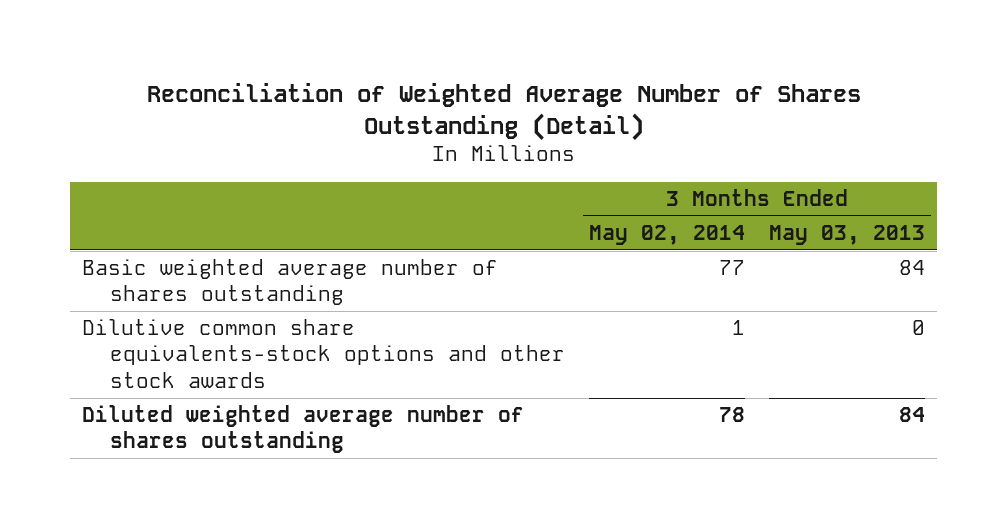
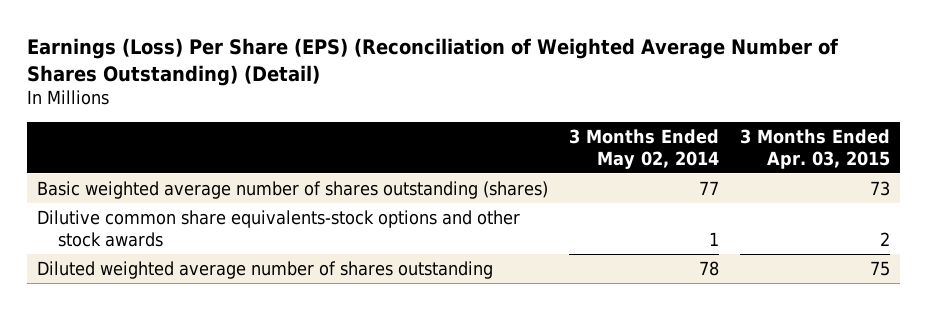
[146,83,861,141] Reconciliation of Weighted Average Number of Shares Outstanding (Detail) -> [26,37,838,86] Earnings (Loss) Per Share (EPS) (Reconciliation of Weighted Average Number of Shares Outstanding) (Detail)
[769,224,926,245] May 03, 2013 -> none
none -> [739,128,890,169] 3 Months Ended Apr. 03, 2015
[82,259,499,306] Basic weighted average number of shares outstanding -> [36,180,548,199] Basic weighted average number of shares outstanding (shares)

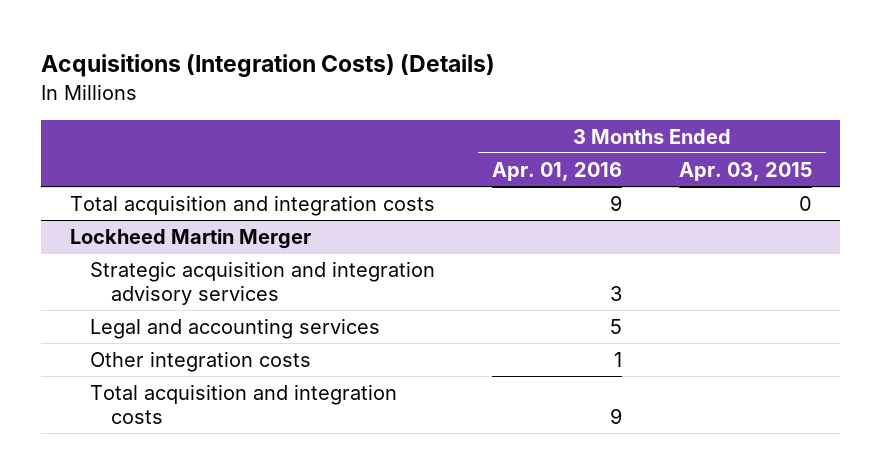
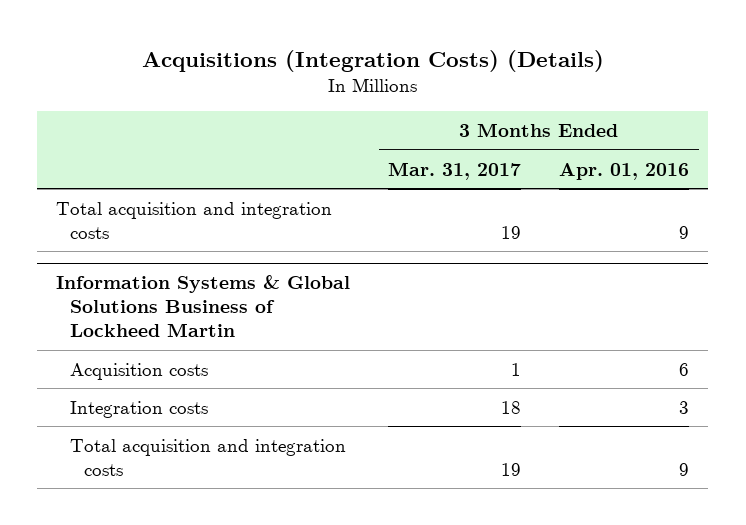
[678,161,812,181] Apr. 03, 2015 -> none
none -> [388,161,522,180] Mar. 31, 2017
[69,228,311,249] Lockheed Martin Merger -> none
[90,260,436,305] Strategic acquisition and integration advisory services -> none
[90,317,381,339] Legal and accounting services -> none
none -> [56,274,351,337] Information Systems & Global Solutions Business of Lockheed Martin
none -> [70,362,209,380] Acquisition costs
[90,350,312,372] Other integration costs -> [70,400,209,418] Integration costs
[614,351,623,367] 1 -> [679,400,690,414] 3

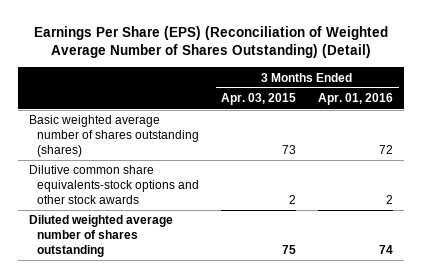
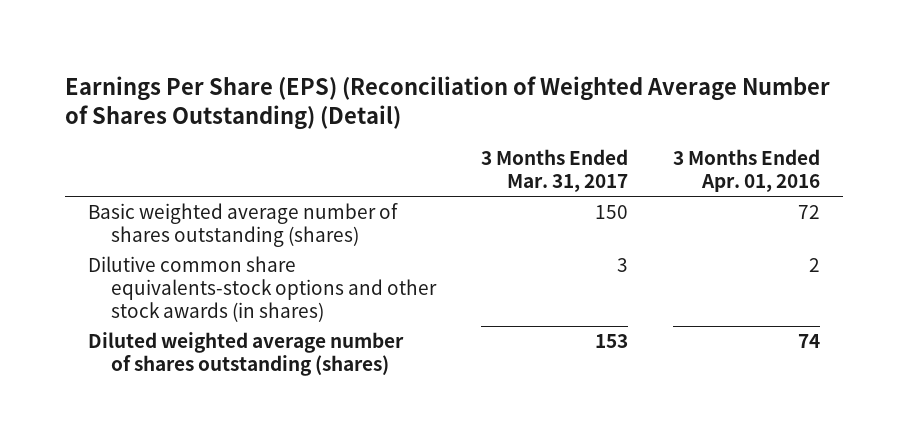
[221,93,297,106] Apr. 03, 2015 -> none
none -> [481,148,629,193] 3 Months Ended Mar. 31, 2017
[29,165,200,204] Dilutive common share equivalents-stock options and other stock awards -> [87,255,438,323] Dilutive common share equivalents-stock options and other stock awards (in shares)
[29,215,174,257] Diluted weighted average number of shares outstanding -> [87,331,404,377] Diluted weighted average number of shares outstanding (shares)

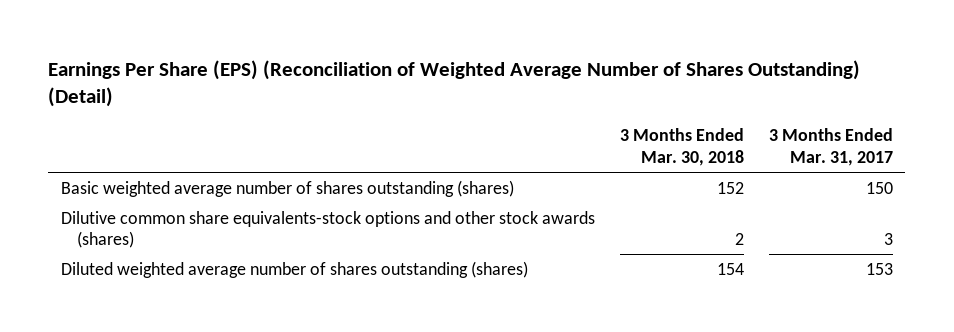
[673,148,821,193] 3 Months Ended Apr. 01, 2016 -> none
none -> [619,128,744,166] 3 Months Ended Mar. 30, 2018
[87,255,438,323] Dilutive common share equivalents-stock options and other stock awards (in shares) -> [60,210,595,249] Dilutive common share equivalents-stock options and other stock awards (shares)

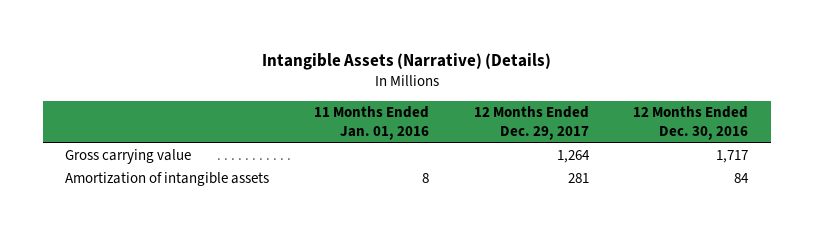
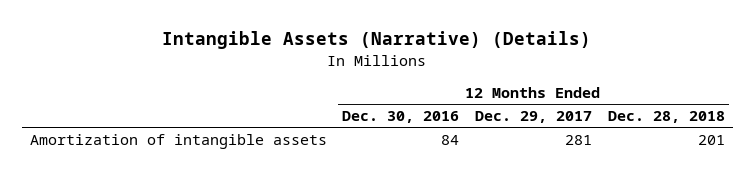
[313,106,429,141] 11 Months Ended Jan. 01, 2016 -> none
none -> [607,111,725,124] Dec. 28, 2018
[64,149,191,165] Gross carrying value -> none

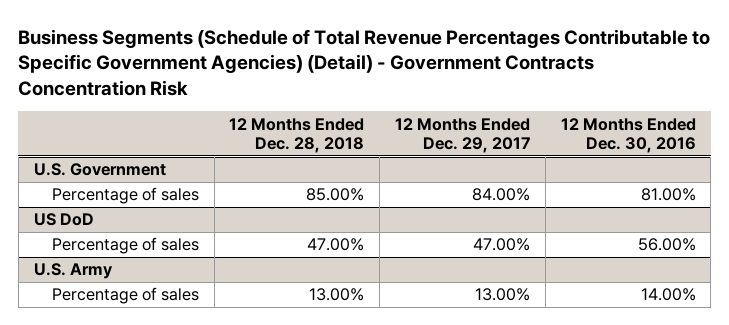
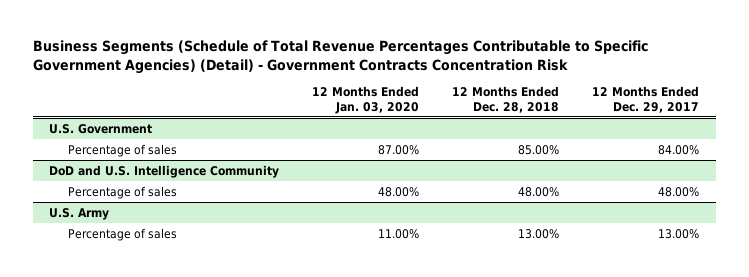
[560,117,696,154] 12 Months Ended Dec. 30, 2016 -> none
none -> [312,86,420,114] 12 Months Ended Jan. 03, 2020
[33,213,94,227] US DoD -> [49,164,280,178] DoD and U.S. Intelligence Community
[307,238,365,252] 47.00% -> [518,186,560,197] 48.00%
[473,238,531,252] 47.00% -> [658,186,700,197] 48.00%

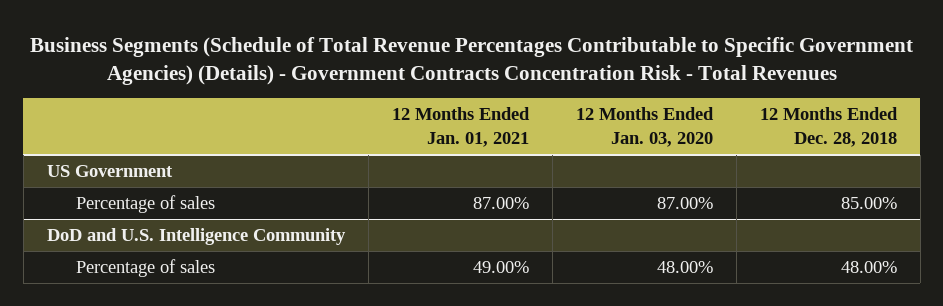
[32,40,648,74] Business Segments (Schedule of Total Revenue Percentages Contributable to Specific Government Agencies) (Detail) - Government Contracts Concentration Risk -> [29,36,913,86] Business Segments (Schedule of Total Revenue Percentages Contributable to Specific Government Agencies) (Details) - Government Contracts Concentration Risk - Total Revenues
[592,86,700,113] 12 Months Ended Dec. 29, 2017 -> none
none -> [391,107,530,147] 12 Months Ended Jan. 01, 2021
[49,123,153,134] U.S. Government -> [46,164,173,177] US Government
[49,207,110,220] U.S. Army -> none
[67,227,177,241] Percentage of sales -> none

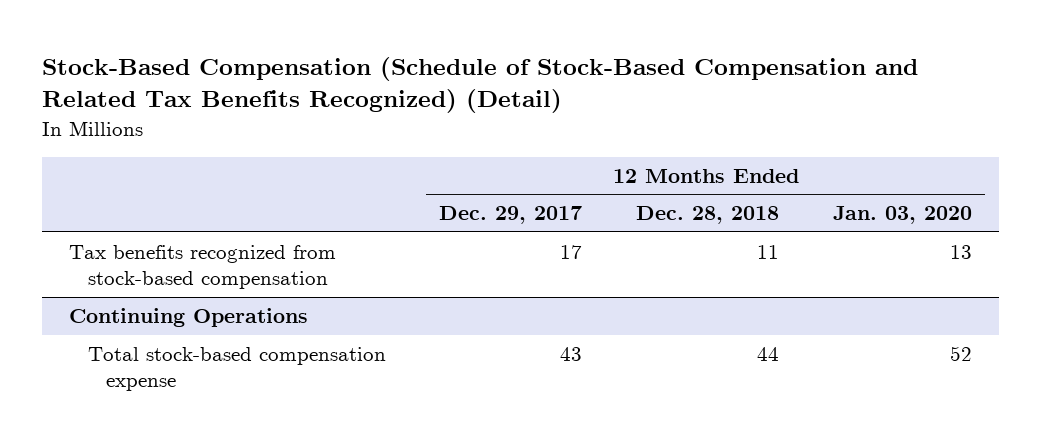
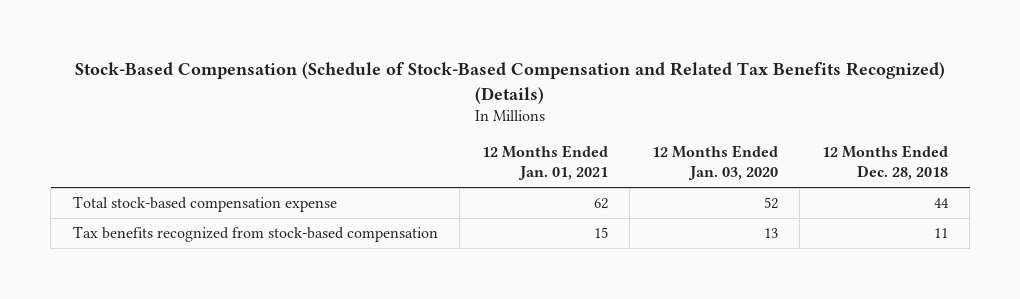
[42,56,919,114] Stock-Based Compensation (Schedule of Stock-Based Compensation and Related Tax Benefits Recognized) (Detail) -> [75,62,946,104] Stock-Based Compensation (Schedule of Stock-Based Compensation and Related Tax Benefits Recognized) (Details)
[439,206,583,225] Dec. 29, 2017 -> none
none -> [481,145,608,181] 12 Months Ended Jan. 01, 2021
[69,308,309,328] Continuing Operations -> none
[69,245,337,290] Tax benefits recognized from stock-based compensation -> [72,226,438,243] Tax benefits recognized from stock-based compensation

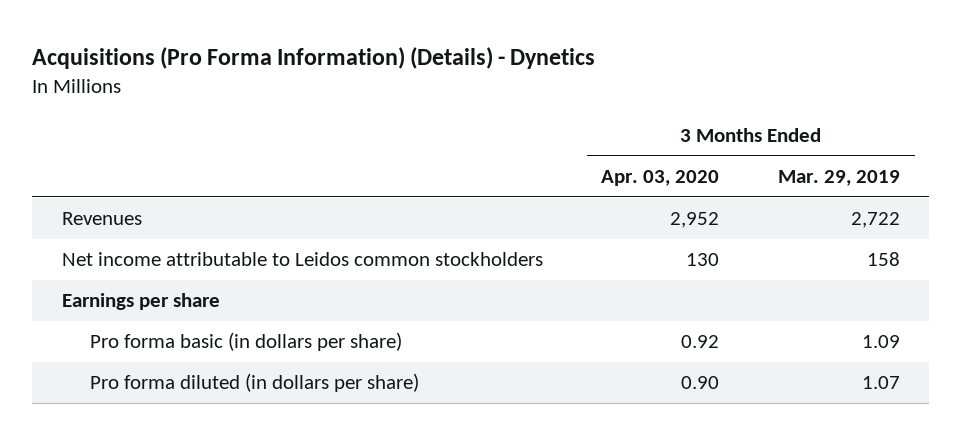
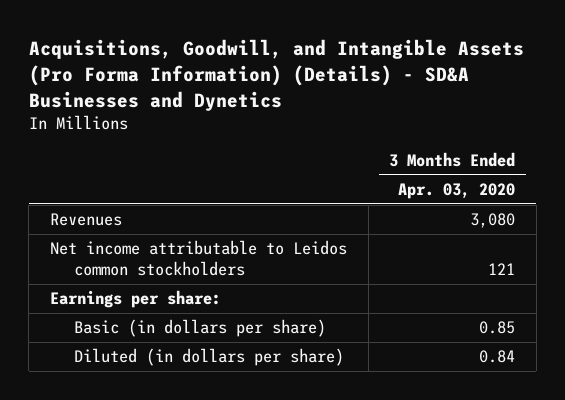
[32,46,596,69] Acquisitions (Pro Forma Information) (Details) - Dynetics -> [28,38,524,111] Acquisitions, Goodwill, and Intangible Assets (Pro Forma Information) (Details) - SD&A Businesses and Dynetics
[777,169,900,186] Mar. 29, 2019 -> none
[670,212,720,229] 2,952 -> [470,213,516,229] 3,080
[686,253,720,267] 130 -> [488,263,516,276] 121
[61,293,220,311] Earnings per share -> [50,290,222,309] Earnings per share:
[90,332,403,352] Pro forma basic (in dollars per share) -> [74,319,327,338] Basic (in dollars per share)
[681,335,720,349] 0.92 -> [479,321,516,335] 0.85
[90,373,420,393] Pro forma diluted (in dollars per share) -> [74,348,345,367] Diluted (in dollars per share)
[681,376,720,390] 0.90 -> [479,350,516,364] 0.84

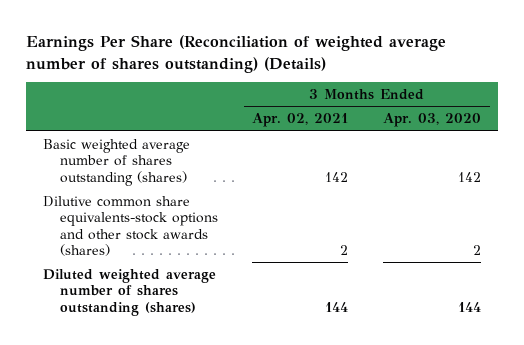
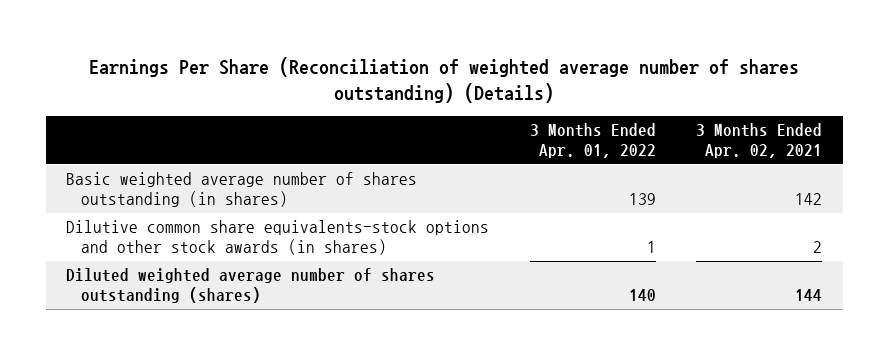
[382,113,481,128] Apr. 03, 2020 -> none
none -> [529,122,656,159] 3 Months Ended Apr. 01, 2022
[42,138,190,186] Basic weighted average number of shares outstanding (shares) -> [66,172,418,208] Basic weighted average number of shares outstanding (in shares)
[42,195,218,256] Dilutive common share equivalents-stock options and other stock awards (shares) -> [66,220,490,256] Dilutive common share equivalents-stock options and other stock awards (in shares)

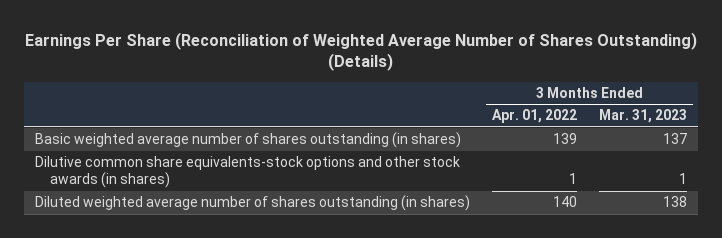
[89,56,800,103] Earnings Per Share (Reconciliation of weighted average number of shares outstanding) (Details) -> [25,31,698,72] Earnings Per Share (Reconciliation of Weighted Average Number of Shares Outstanding) (Details)
[696,122,823,159] 3 Months Ended Apr. 02, 2021 -> none
none -> [599,109,688,124] Mar. 31, 2023
[66,268,436,304] Diluted weighted average number of shares outstanding (shares) -> [34,195,470,212] Diluted weighted average number of shares outstanding (in shares)

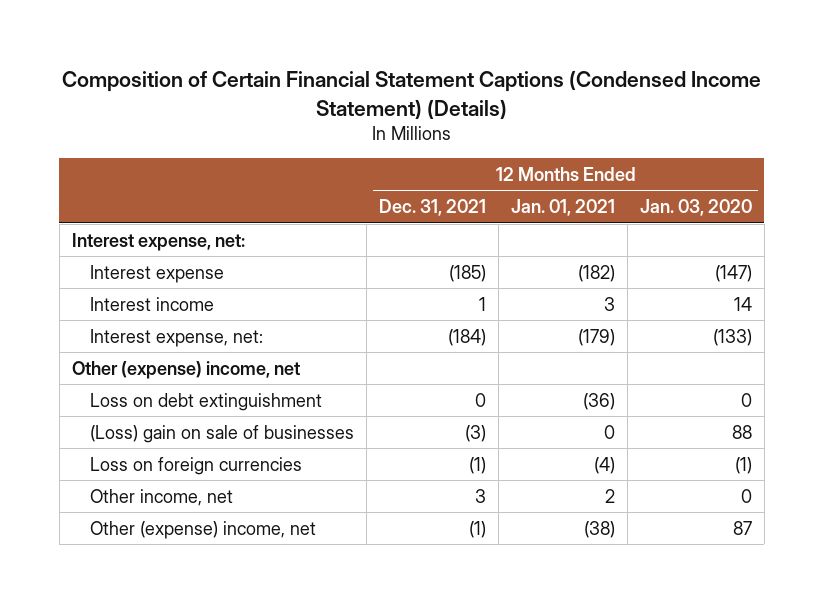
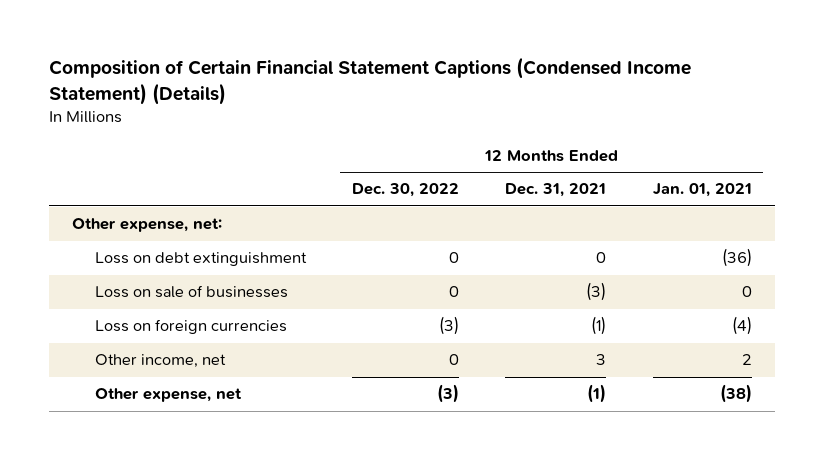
[639,199,752,217] Jan. 03, 2020 -> none
none -> [351,183,459,198] Dec. 30, 2022
[71,232,245,251] Interest expense, net: -> none
[90,264,225,283] Interest expense -> none
[90,296,215,311] Interest income -> none
[90,328,264,347] Interest expense, net: -> none
[71,360,300,379] Other (expense) income, net -> [71,218,222,233] Other expense, net:
[90,424,355,443] (Loss) gain on sale of businesses -> [94,285,288,299] Loss on sale of businesses
[90,520,317,539] Other (expense) income, net -> [94,388,242,403] Other expense, net

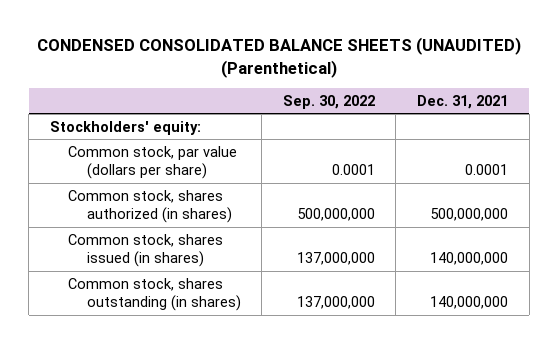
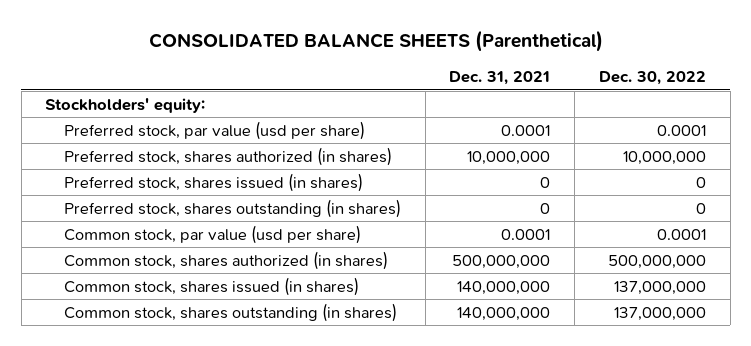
[36,37,521,78] CONDENSED CONSOLIDATED BALANCE SHEETS (UNAUDITED) (Parenthetical) -> [148,29,603,52] CONSOLIDATED BALANCE SHEETS (Parenthetical)
[282,94,375,109] Sep. 30, 2022 -> none
none -> [598,70,706,85] Dec. 30, 2022
none -> [63,120,365,140] Preferred stock, par value (usd per share)
none -> [63,146,392,166] Preferred stock, shares authorized (in shares)
none -> [63,172,363,192] Preferred stock, shares issued (in shares)
none -> [63,198,401,218] Preferred stock, shares outstanding (in shares)
[68,145,238,180] Common stock, par value (dollars per share) -> [63,224,361,244] Common stock, par value (usd per share)

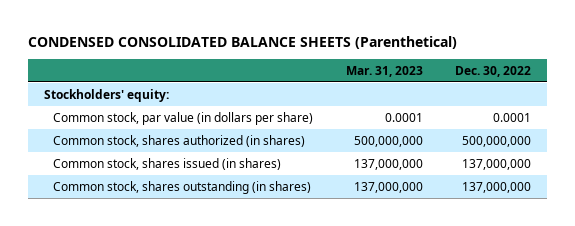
[148,29,603,52] CONSOLIDATED BALANCE SHEETS (Parenthetical) -> [27,35,457,49] CONDENSED CONSOLIDATED BALANCE SHEETS (Parenthetical)
[449,70,551,85] Dec. 31, 2021 -> none
none -> [345,65,423,77] Mar. 31, 2023
[63,120,365,140] Preferred stock, par value (usd per share) -> none
[63,146,392,166] Preferred stock, shares authorized (in shares) -> none
[63,172,363,192] Preferred stock, shares issued (in shares) -> none
[63,198,401,218] Preferred stock, shares outstanding (in shares) -> none
[63,224,361,244] Common stock, par value (usd per share) -> [53,111,314,125] Common stock, par value (in dollars per share)

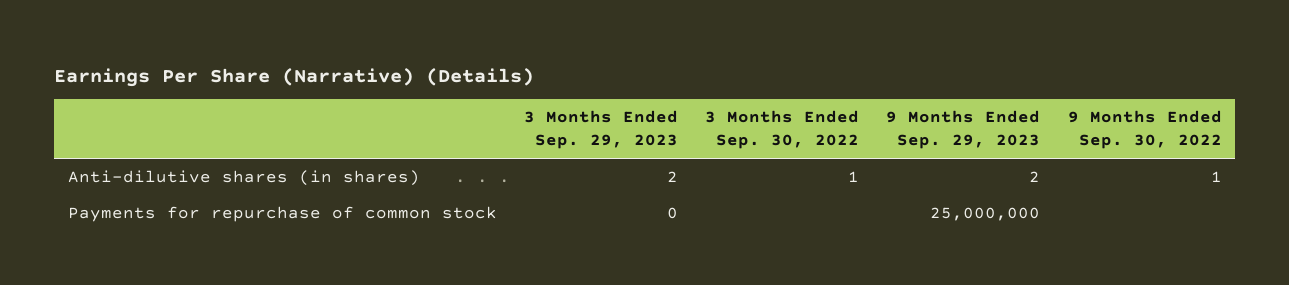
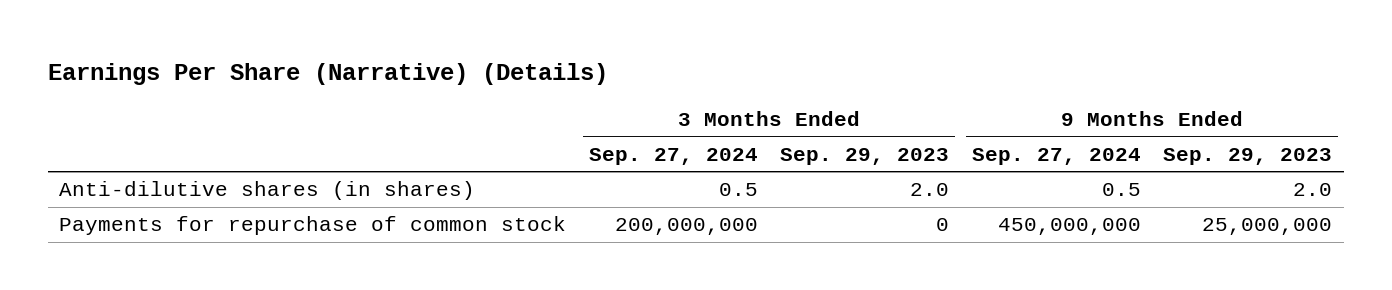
[705,110,860,150] 3 Months Ended Sep. 30, 2022 -> none
[1067,110,1222,150] 9 Months Ended Sep. 30, 2022 -> none
none -> [588,147,758,165] Sep. 27, 2024
none -> [971,147,1141,165] Sep. 27, 2024
[667,171,679,183] 2 -> [910,183,950,197] 2.0
[1029,171,1041,183] 2 -> [1293,183,1333,197] 2.0

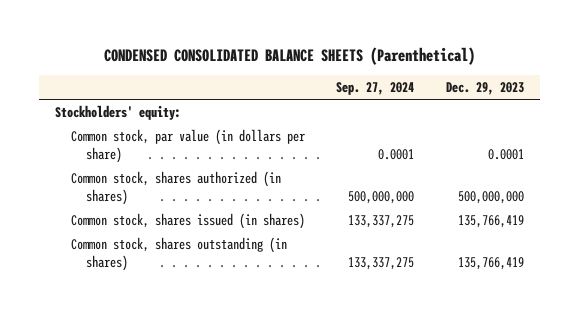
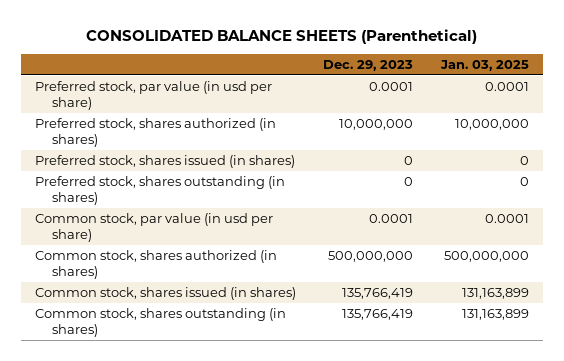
[103,47,475,66] CONDENSED CONSOLIDATED BALANCE SHEETS (Parenthetical) -> [85,28,477,44] CONSOLIDATED BALANCE SHEETS (Parenthetical)
[336,82,415,96] Sep. 27, 2024 -> none
none -> [439,59,529,71] Jan. 03, 2025
[54,104,181,120] Stockholders' equity: -> none
none -> [34,80,272,111] Preferred stock, par value (in usd per share)
none -> [34,117,276,148] Preferred stock, shares authorized (in shares)
none -> [34,154,295,168] Preferred stock, shares issued (in shares)
none -> [34,175,285,206] Preferred stock, shares outstanding (in shares)
[70,128,305,163] Common stock, par value (in dollars per share) -> [34,212,273,243] Common stock, par value (in usd per share)

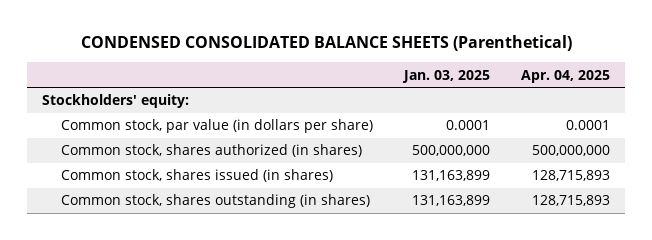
[85,28,477,44] CONSOLIDATED BALANCE SHEETS (Parenthetical) -> [80,35,572,52] CONDENSED CONSOLIDATED BALANCE SHEETS (Parenthetical)
[323,59,414,71] Dec. 29, 2023 -> none
none -> [520,69,610,83] Apr. 04, 2025
[34,80,272,111] Preferred stock, par value (in usd per share) -> none
[34,117,276,148] Preferred stock, shares authorized (in shares) -> none
[34,154,295,168] Preferred stock, shares issued (in shares) -> none
[34,175,285,206] Preferred stock, shares outstanding (in shares) -> none
none -> [42,94,190,109] Stockholders' equity:
[34,212,273,243] Common stock, par value (in usd per share) -> [61,119,374,134] Common stock, par value (in dollars per share)

